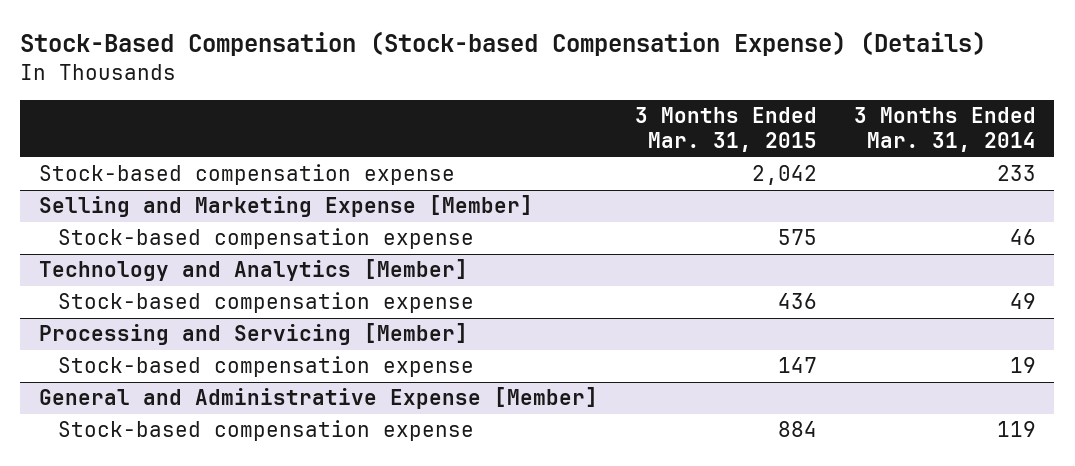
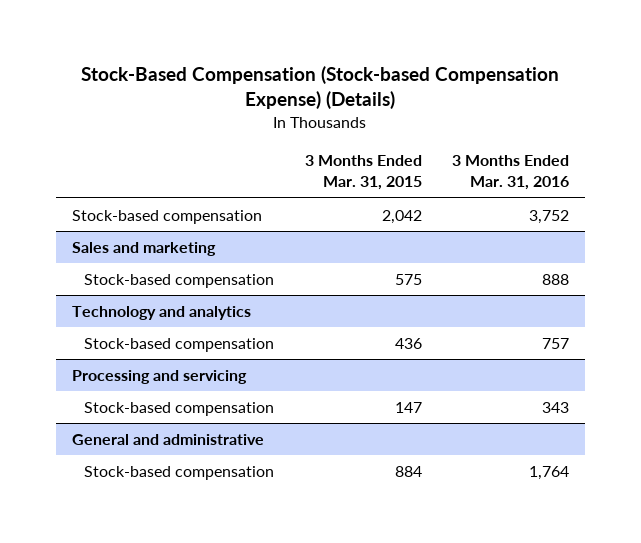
[853,107,1036,153] 3 Months Ended Mar. 31, 2014 -> none
none -> [452,155,570,191] 3 Months Ended Mar. 31, 2016
[38,164,455,186] Stock-based compensation expense -> [71,210,262,225] Stock-based compensation
[38,195,533,218] Selling and Marketing Expense [Member] -> [71,242,216,257] Sales and marketing
[57,228,474,250] Stock-based compensation expense -> [84,274,275,289] Stock-based compensation
[38,259,468,282] Technology and Analytics [Member] -> [71,306,251,321] Technology and analytics
[57,292,474,314] Stock-based compensation expense -> [84,338,275,353] Stock-based compensation
[38,323,468,346] Processing and Servicing [Member] -> [71,370,247,385] Processing and servicing
[57,356,474,378] Stock-based compensation expense -> [84,402,275,417] Stock-based compensation
[38,387,598,410] General and Administrative Expense [Member] -> [71,434,264,446] General and administrative
[57,420,474,442] Stock-based compensation expense -> [84,466,275,481] Stock-based compensation

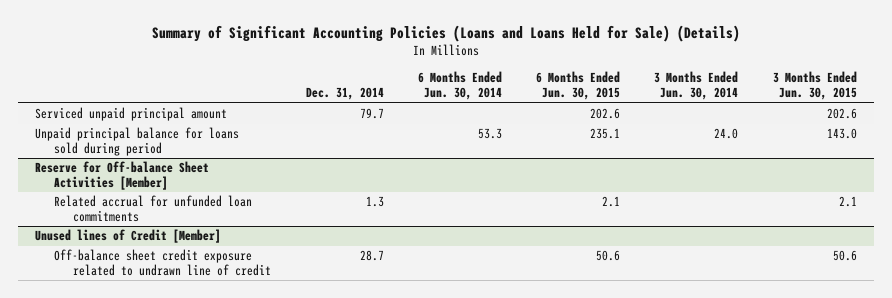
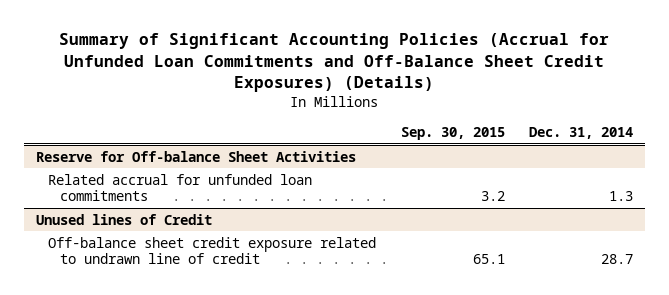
[151,24,740,42] Summary of Significant Accounting Policies (Loans and Loans Held for Sale) (Details) -> [59,33,610,93] Summary of Significant Accounting Policies (Accrual for Unfunded Loan Commitments and Off-Balance Sheet Credit Exposures) (Details)
[417,71,502,101] 6 Months Ended Jun. 30, 2014 -> none
[536,71,621,101] 6 Months Ended Jun. 30, 2015 -> none
[654,71,739,101] 3 Months Ended Jun. 30, 2014 -> none
[772,71,857,101] 3 Months Ended Jun. 30, 2015 -> none
none -> [400,127,505,141] Sep. 30, 2015
[35,107,228,122] Serviced unpaid principal amount -> none
[35,127,240,157] Unpaid principal balance for loans sold during period -> none
[35,161,210,191] Reserve for Off-balance Sheet Activities [Member] -> [35,150,356,162] Reserve for Off-balance Sheet Activities
[35,229,222,244] Unused lines of Credit [Member] -> [35,213,212,225] Unused lines of Credit

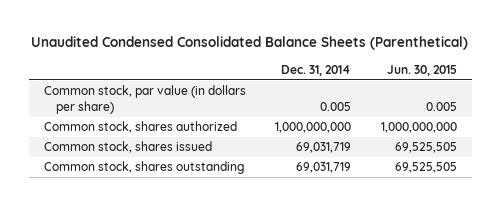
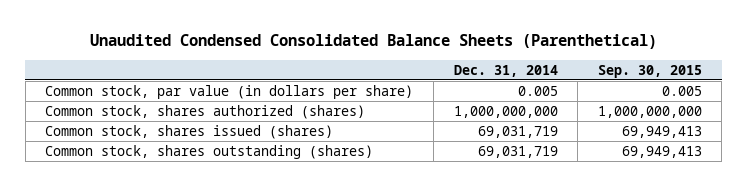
[386,64,457,76] Jun. 30, 2015 -> none
none -> [597,64,702,78] Sep. 30, 2015
[43,121,237,134] Common stock, shares authorized -> [45,104,366,119] Common stock, shares authorized (shares)
[43,141,212,154] Common stock, shares issued -> [45,124,334,139] Common stock, shares issued (shares)
[43,161,245,175] Common stock, shares outstanding -> [45,144,374,159] Common stock, shares outstanding (shares)

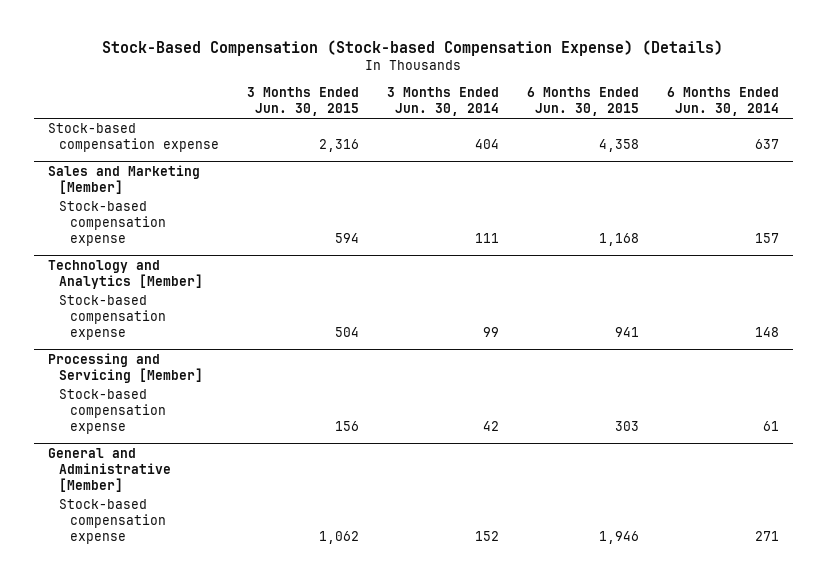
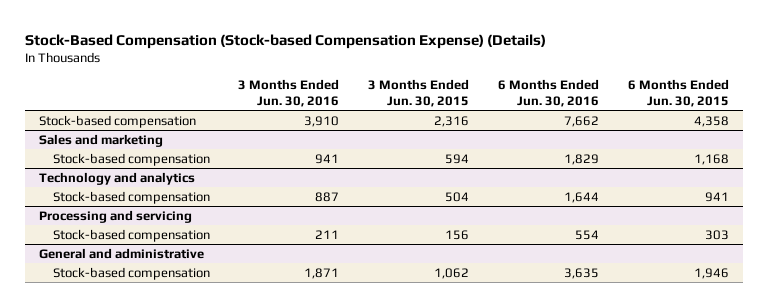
[386,87,499,117] 3 Months Ended Jun. 30, 2014 -> none
[666,87,779,117] 6 Months Ended Jun. 30, 2014 -> none
none -> [238,79,340,107] 3 Months Ended Jun. 30, 2016
none -> [497,79,599,107] 6 Months Ended Jun. 30, 2016
[47,123,219,153] Stock-based compensation expense -> [39,114,197,128] Stock-based compensation
[47,165,200,195] Sales and Marketing [Member] -> [39,133,164,147] Sales and marketing
[58,201,166,246] Stock-based compensation expense -> [52,152,210,166] Stock-based compensation
[47,260,203,290] Technology and Analytics [Member] -> [39,171,196,185] Technology and analytics
[58,295,166,340] Stock-based compensation expense -> [52,190,210,204] Stock-based compensation
[47,353,203,384] Processing and Servicing [Member] -> [39,209,193,223] Processing and servicing
[58,389,166,434] Stock-based compensation expense -> [52,228,210,242] Stock-based compensation
[47,448,171,492] General and Administrative [Member] -> [39,247,205,259] General and administrative
[58,499,166,544] Stock-based compensation expense -> [52,266,210,280] Stock-based compensation

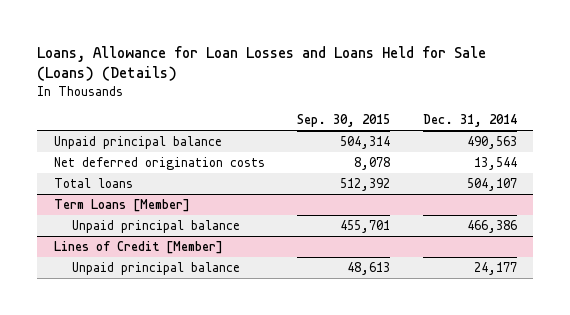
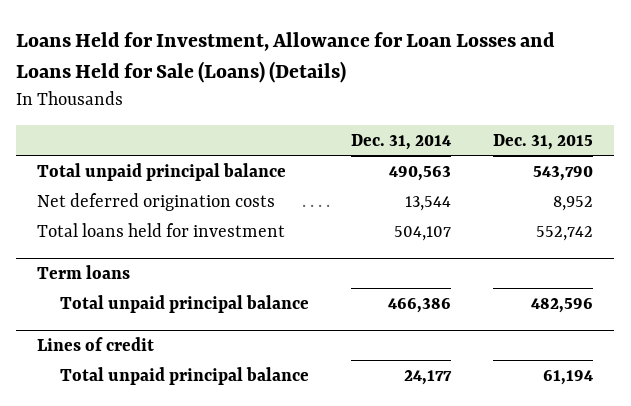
[37,45,487,82] Loans, Allowance for Loan Losses and Loans Held for Sale (Loans) (Details) -> [16,32,556,84] Loans Held for Investment, Allowance for Loan Losses and Loans Held for Sale (Loans) (Details)
[297,114,391,128] Sep. 30, 2015 -> none
none -> [493,133,594,150] Dec. 31, 2015
[53,136,222,150] Unpaid principal balance -> [37,162,287,181] Total unpaid principal balance
[53,178,133,189] Total loans -> [37,222,286,237] Total loans held for investment
[53,199,190,213] Term Loans [Member] -> [37,264,131,279] Term loans
[71,220,240,234] Unpaid principal balance -> [60,294,310,313] Total unpaid principal balance
[53,241,223,255] Lines of Credit [Member] -> [37,336,155,351] Lines of credit
[71,262,240,276] Unpaid principal balance -> [60,366,310,385] Total unpaid principal balance

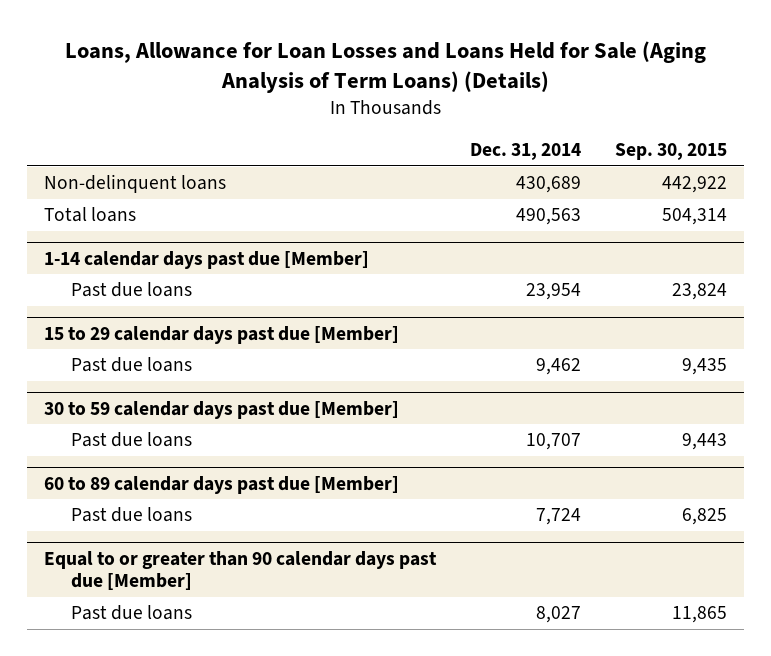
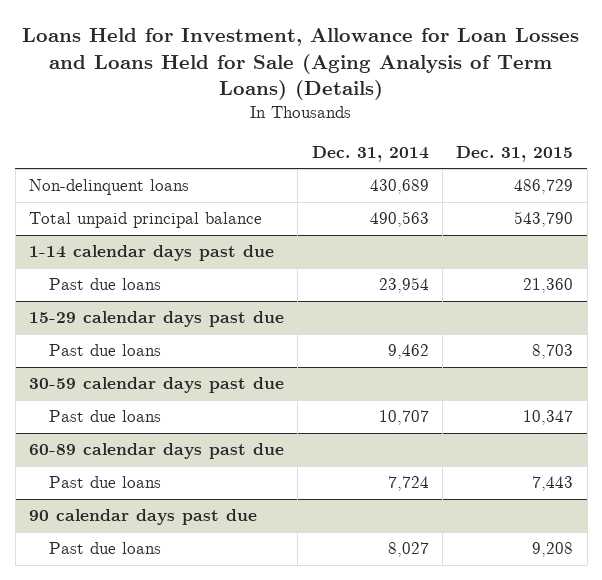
[64,40,706,93] Loans, Allowance for Loan Losses and Loans Held for Sale (Aging Analysis of Term Loans) (Details) -> [22,27,580,101] Loans Held for Investment, Allowance for Loan Losses and Loans Held for Sale (Aging Analysis of Term Loans) (Details)
[615,142,728,160] Sep. 30, 2015 -> none
none -> [456,145,574,162] Dec. 31, 2015
[44,207,137,223] Total loans -> [29,212,263,229] Total unpaid principal balance
[44,250,370,269] 1-14 calendar days past due [Member] -> [29,245,275,262] 1-14 calendar days past due
[44,325,400,344] 15 to 29 calendar days past due [Member] -> [29,311,285,328] 15-29 calendar days past due
[44,400,400,419] 30 to 59 calendar days past due [Member] -> [29,377,285,394] 30-59 calendar days past due
[44,475,400,494] 60 to 89 calendar days past due [Member] -> [29,443,285,460] 60-89 calendar days past due
[44,550,438,591] Equal to or greater than 90 calendar days past due [Member] -> [29,509,258,526] 90 calendar days past due

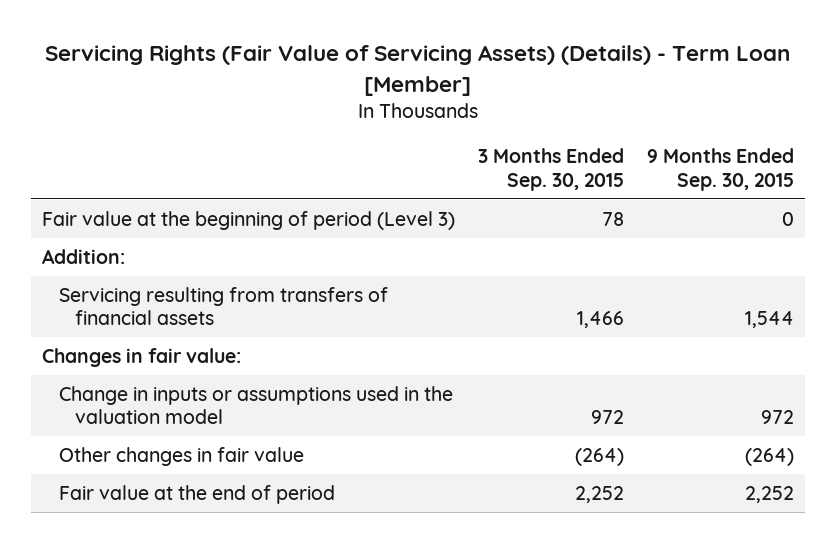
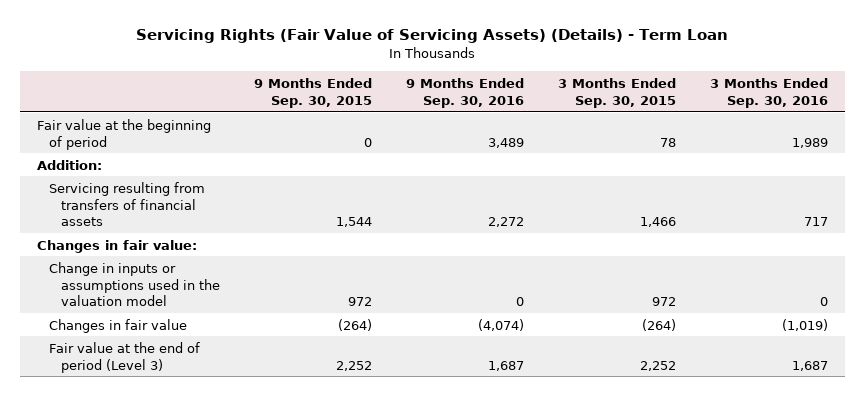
[45,45,791,96] Servicing Rights (Fair Value of Servicing Assets) (Details) - Term Loan [Member] -> [136,29,729,44] Servicing Rights (Fair Value of Servicing Assets) (Details) - Term Loan
none -> [405,77,524,108] 9 Months Ended Sep. 30, 2016
none -> [709,77,828,108] 3 Months Ended Sep. 30, 2016
[42,210,456,230] Fair value at the beginning of period (Level 3) -> [36,118,211,150] Fair value at the beginning of period
[58,446,304,466] Other changes in fair value -> [48,318,187,333] Changes in fair value
[58,484,335,504] Fair value at the end of period -> [48,341,200,373] Fair value at the end of period (Level 3)

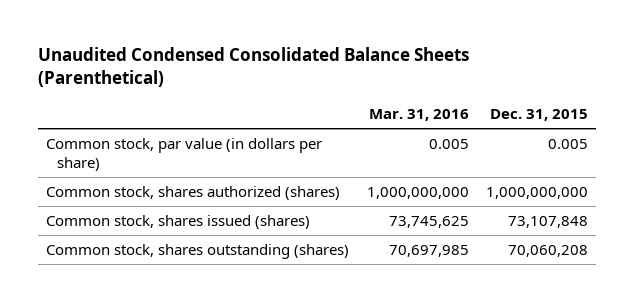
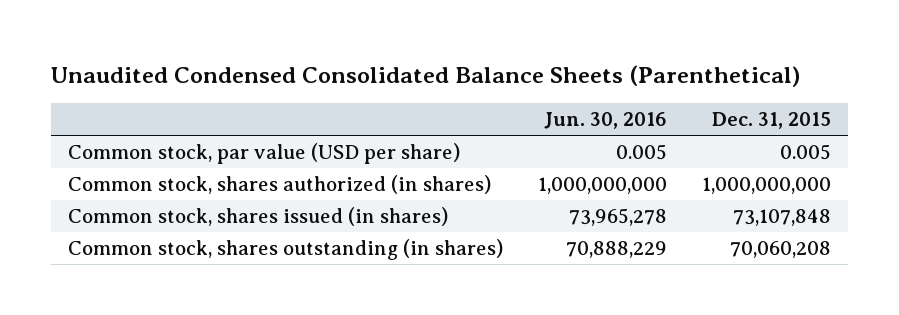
[368,108,469,121] Mar. 31, 2016 -> none
none -> [544,112,668,130] Jun. 30, 2016
[46,138,323,172] Common stock, par value (in dollars per share) -> [68,143,461,165] Common stock, par value (USD per share)
[46,186,341,201] Common stock, shares authorized (shares) -> [68,175,492,195] Common stock, shares authorized (in shares)
[46,215,311,230] Common stock, shares issued (shares) -> [68,207,449,227] Common stock, shares issued (in shares)
[46,244,350,260] Common stock, shares outstanding (shares) -> [68,239,504,261] Common stock, shares outstanding (in shares)

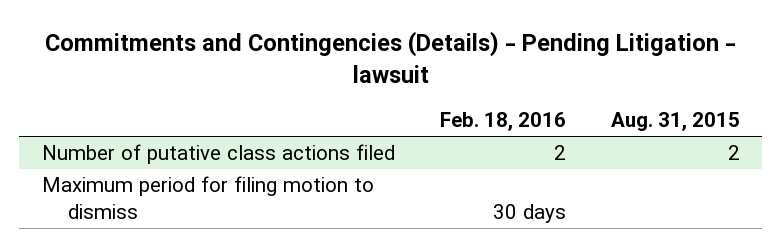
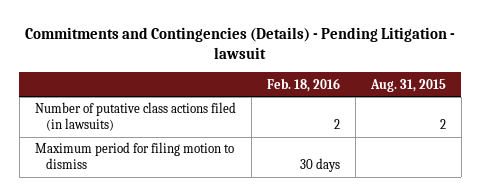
[41,144,395,165] Number of putative class actions filed -> [34,102,236,132] Number of putative class actions filed (in lawsuits)

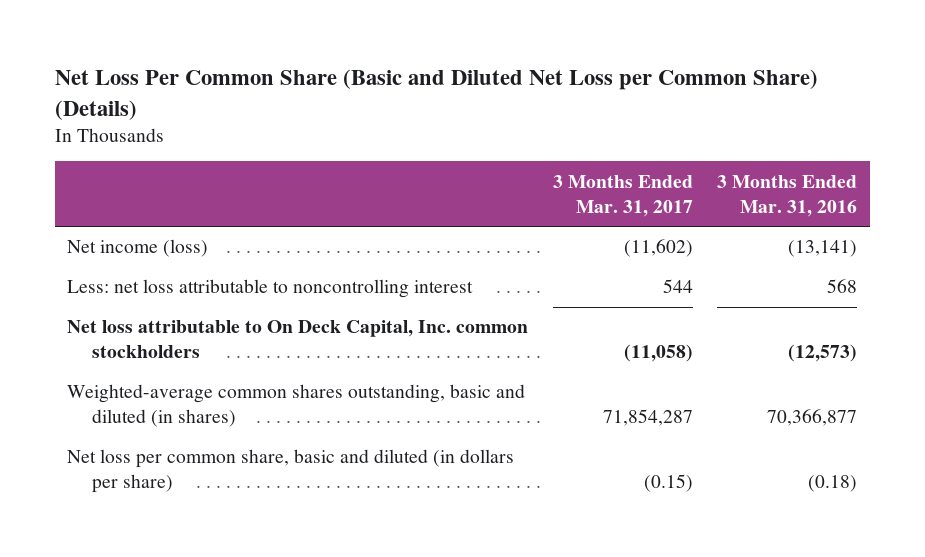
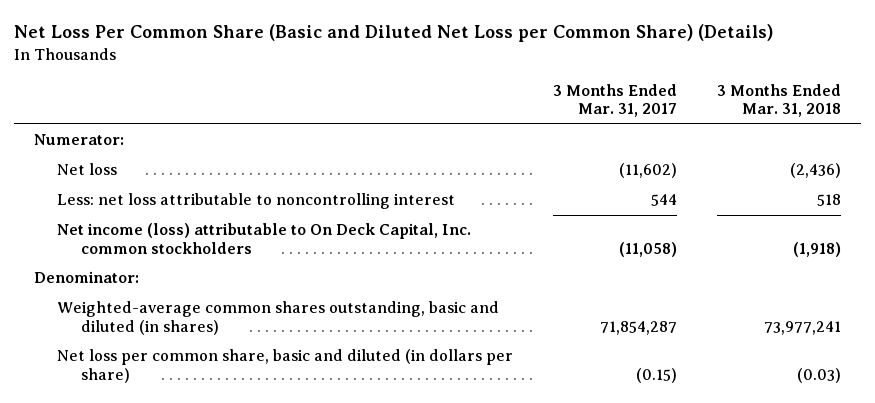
[717,174,858,217] 3 Months Ended Mar. 31, 2016 -> none
none -> [717,83,842,118] 3 Months Ended Mar. 31, 2018
none -> [33,134,124,146] Numerator:
[67,239,209,258] Net income (loss) -> [57,163,118,176] Net loss
[67,320,529,359] Net loss attributable to On Deck Capital, Inc. common stockholders -> [57,223,472,254] Net income (loss) attributable to On Deck Capital, Inc. common stockholders
none -> [33,271,139,284] Denominator:

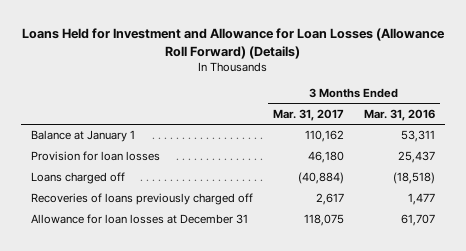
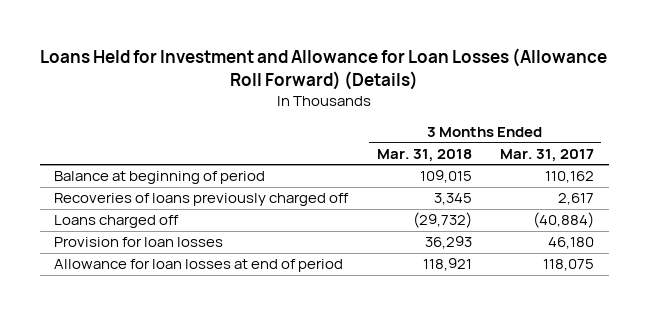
[363,108,435,121] Mar. 31, 2016 -> none
none -> [376,148,472,162] Mar. 31, 2018
[30,130,135,143] Balance at January 1 -> [53,171,265,185] Balance at beginning of period
[30,172,125,185] Loans charged off -> [53,215,179,229] Loans charged off
[30,151,160,162] Provision for loan losses -> [53,237,223,248] Provision for loan losses
[30,214,248,225] Allowance for loan losses at December 31 -> [53,259,343,273] Allowance for loan losses at end of period

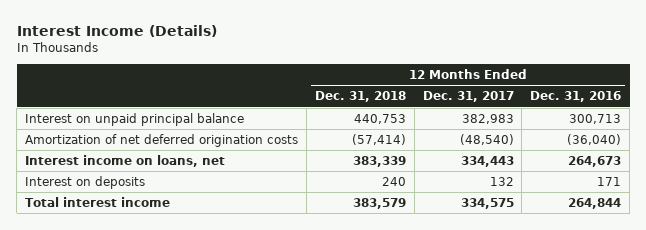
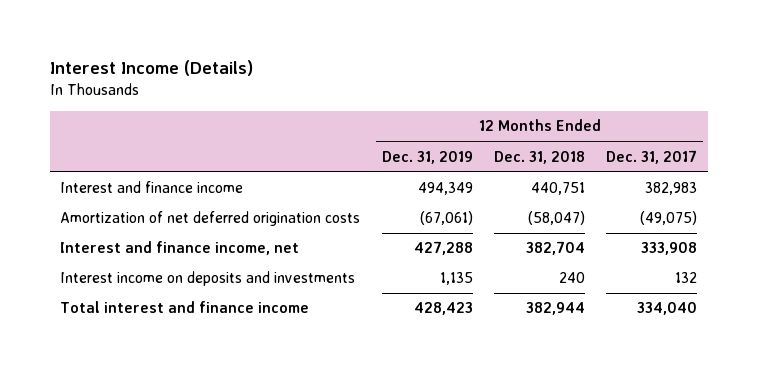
[530,91,622,103] Dec. 31, 2016 -> none
none -> [381,150,473,164] Dec. 31, 2019
[25,113,245,127] Interest on unpaid principal balance -> none
none -> [60,181,244,194] Interest and finance income
[351,134,406,146] (57,414) -> [528,211,586,226] (58,047)
[459,134,514,146] (48,540) -> [640,211,698,226] (49,075)
[25,155,226,168] Interest income on loans, net -> [60,241,300,256] Interest and finance income, net
[352,156,406,168] 383,339 -> [526,241,586,256] 382,704
[460,156,514,168] 334,443 -> [641,242,698,256] 333,908
[25,176,146,190] Interest on deposits -> [60,271,356,287] Interest income on deposits and investments
[25,197,171,208] Total interest income -> [60,301,310,314] Total interest and finance income
[352,198,406,210] 383,579 -> [526,302,586,316] 382,944
[460,198,514,210] 334,575 -> [637,302,698,316] 334,040

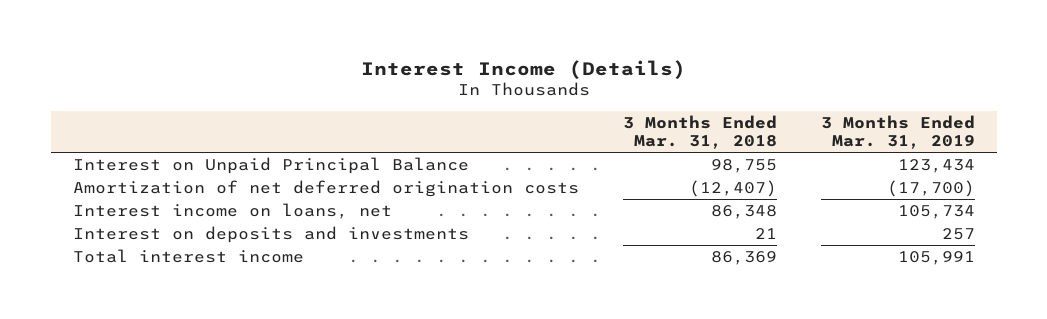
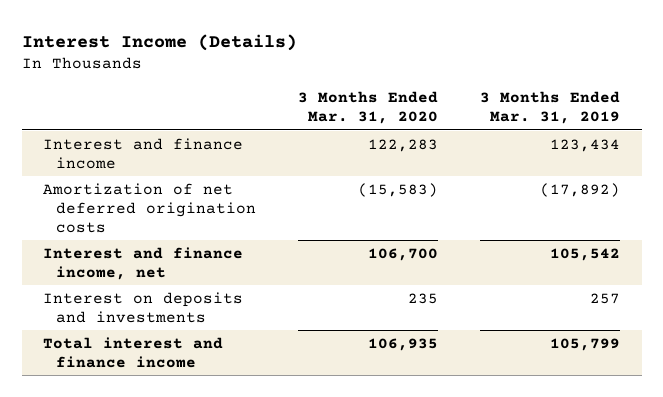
[622,114,777,150] 3 Months Ended Mar. 31, 2018 -> none
none -> [297,91,438,125] 3 Months Ended Mar. 31, 2020
[72,156,469,174] Interest on Unpaid Principal Balance -> [43,137,244,169] Interest and finance income
[886,179,975,197] (17,700) -> [540,182,621,197] (17,892)
[72,202,392,219] Interest income on loans, net -> [43,246,244,280] Interest and finance income, net
[897,204,975,219] 105,734 -> [550,247,621,261] 105,542
[72,248,304,263] Total interest income -> [43,336,224,368] Total interest and finance income
[897,250,975,265] 105,991 -> [550,337,621,351] 105,799

